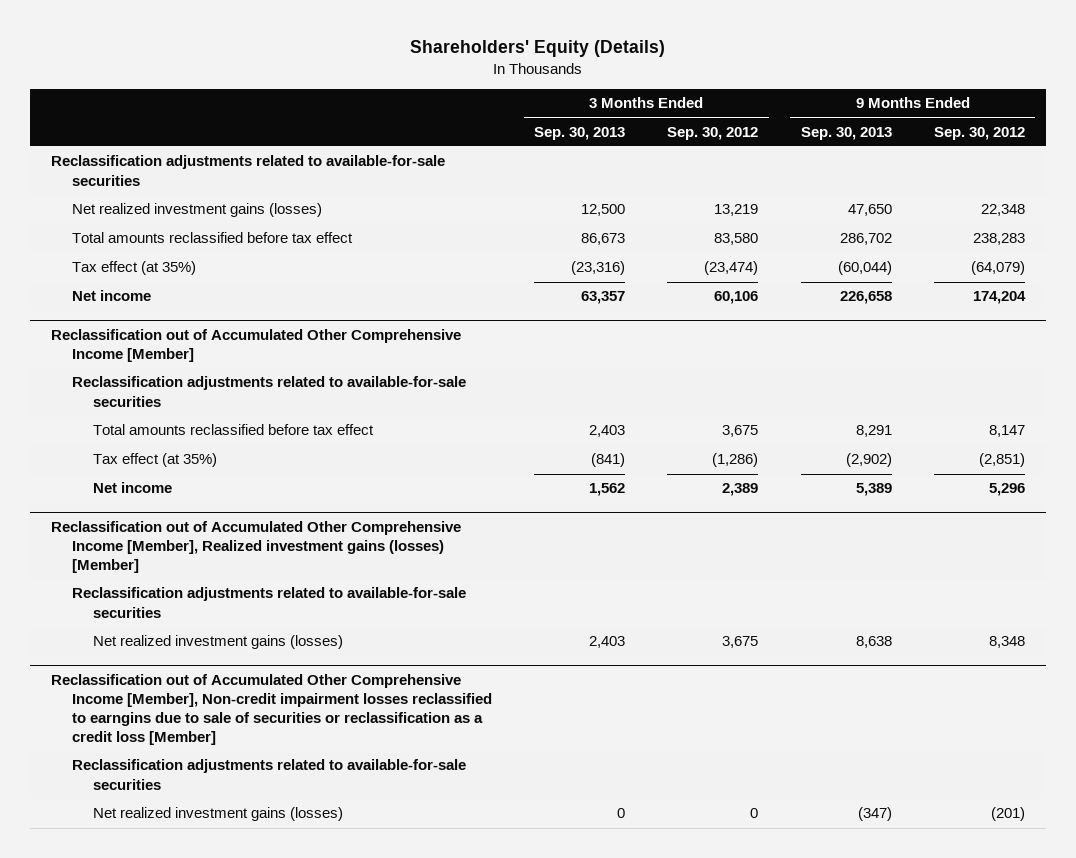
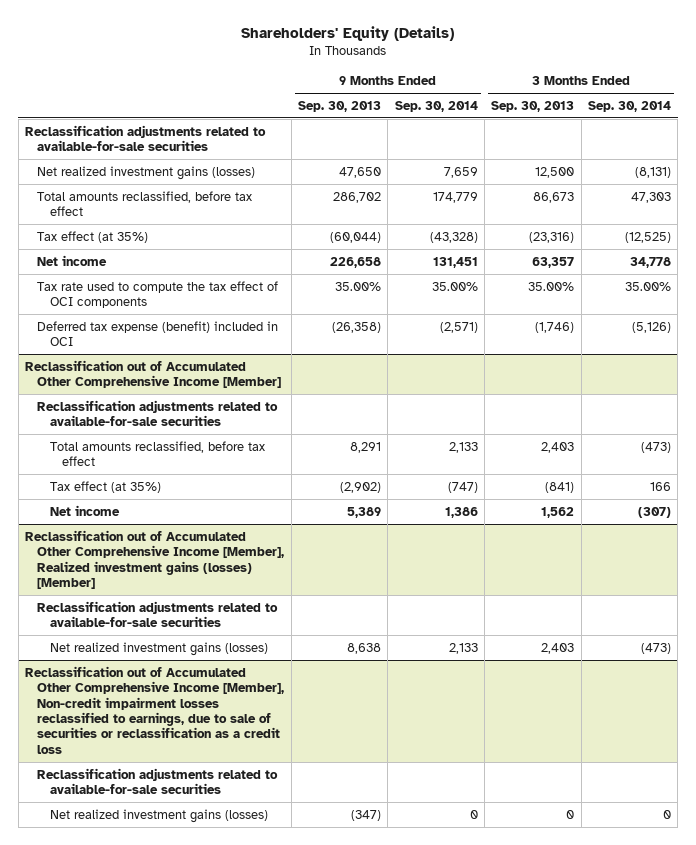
[667,126,759,140] Sep. 30, 2012 -> none
[933,126,1025,140] Sep. 30, 2012 -> none
none -> [394,100,478,112] Sep. 30, 2014
none -> [587,100,671,112] Sep. 30, 2014
[72,232,354,244] Total amounts reclassified before tax effect -> [37,190,253,217] Total amounts reclassified, before tax effect
none -> [37,280,279,309] Tax rate used to compute the tax effect of OCI components
none -> [37,320,279,347] Deferred tax expense (benefit) included in OCI
[93,424,375,436] Total amounts reclassified before tax effect -> [49,440,265,467] Total amounts reclassified, before tax effect
[50,673,493,746] Reclassification out of Accumulated Other Comprehensive Income [Member], Non-credit impairment losses reclassified to earngins due to sale of securities or reclassification as a credit loss [Member] -> [25,665,285,754] Reclassification out of Accumulated Other Comprehensive Income [Member], Non-credit impairment losses reclassified to earnings, due to sale of securities or reclassification as a credit loss

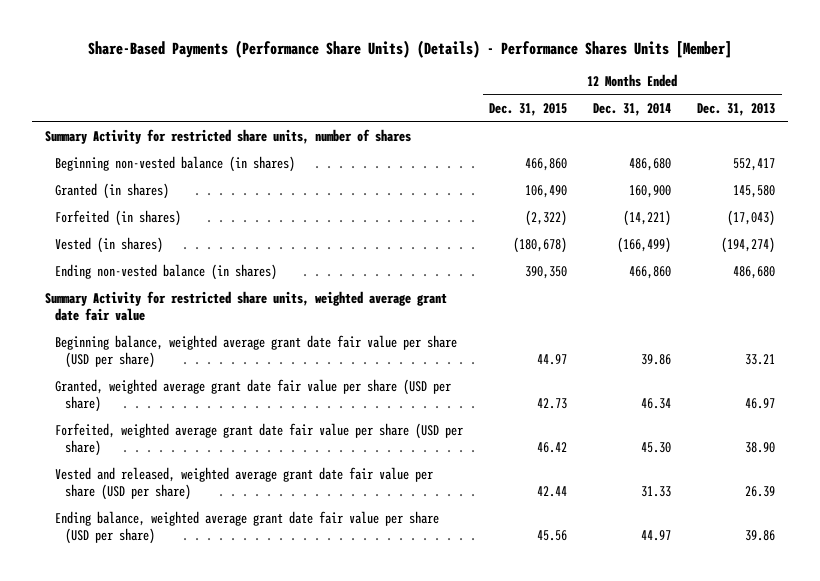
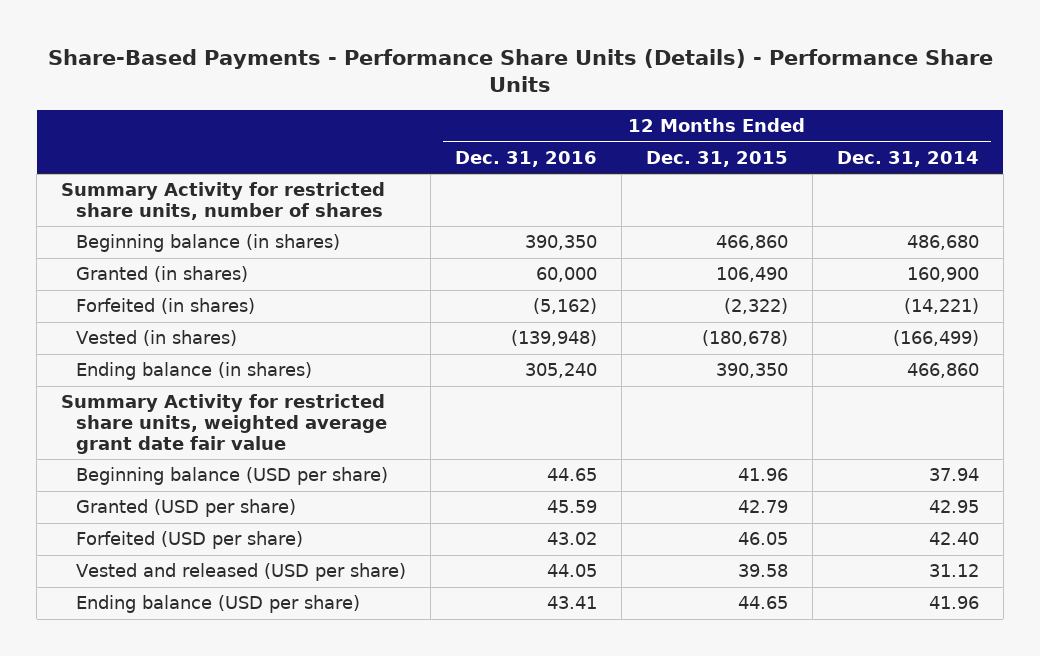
[88,39,733,58] Share-Based Payments (Performance Share Units) (Details) - Performance Shares Units [Member] -> [47,48,993,93] Share-Based Payments - Performance Share Units (Details) - Performance Share Units
[697,103,776,117] Dec. 31, 2013 -> none
none -> [455,150,598,167] Dec. 31, 2016
[55,156,296,173] Beginning non-vested balance (in shares) -> [76,234,341,253] Beginning balance (in shares)
[55,264,278,281] Ending non-vested balance (in shares) -> [76,362,313,381] Ending balance (in shares)
[55,335,458,369] Beginning balance, weighted average grant date fair value per share (USD per share) -> [76,467,389,486] Beginning balance (USD per share)
[537,354,568,366] 44.97 -> [737,468,788,482] 41.96
[641,354,672,366] 39.86 -> [928,468,979,482] 37.94
[55,379,452,413] Granted, weighted average grant date fair value per share (USD per share) -> [76,499,297,518] Granted (USD per share)
[537,398,568,410] 42.73 -> [737,500,788,514] 42.79
[641,398,672,410] 46.34 -> [928,500,979,514] 42.95
[55,423,464,457] Forfeited, weighted average grant date fair value per share (USD per share) -> [76,531,304,550] Forfeited (USD per share)
[537,442,568,454] 46.42 -> [737,532,788,546] 46.05
[641,442,672,454] 45.30 -> [928,532,979,546] 42.40
[55,467,434,501] Vested and released, weighted average grant date fair value per share (USD per share) -> [76,563,407,582] Vested and released (USD per share)
[537,486,568,498] 42.44 -> [737,564,788,578] 39.58
[641,486,672,498] 31.33 -> [928,564,979,578] 31.12
[55,511,440,545] Ending balance, weighted average grant date fair value per share (USD per share) -> [76,595,361,614] Ending balance (USD per share)
[537,530,568,542] 45.56 -> [737,596,788,610] 44.65
[641,530,672,542] 44.97 -> [928,596,979,610] 41.96

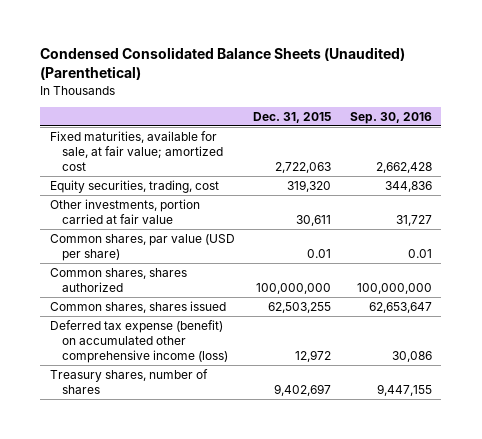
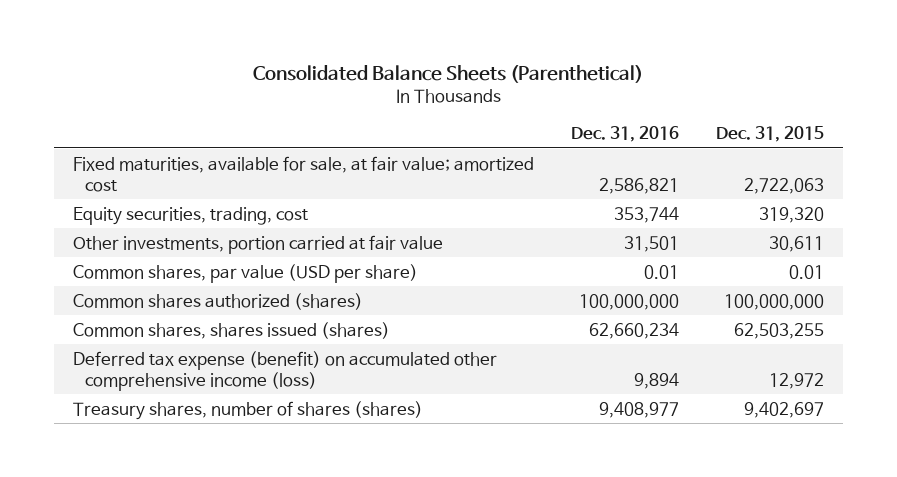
[40,47,406,81] Condensed Consolidated Balance Sheets (Unaudited) (Parenthetical) -> [253,64,644,83] Consolidated Balance Sheets (Parenthetical)
[349,111,432,124] Sep. 30, 2016 -> none
none -> [570,126,679,143] Dec. 31, 2016
[49,267,187,292] Common shares, shares authorized -> [72,292,363,310] Common shares authorized (shares)
[49,300,226,313] Common shares, shares issued -> [72,321,390,339] Common shares, shares issued (shares)
[49,368,208,394] Treasury shares, number of shares -> [72,400,423,420] Treasury shares, number of shares (shares)

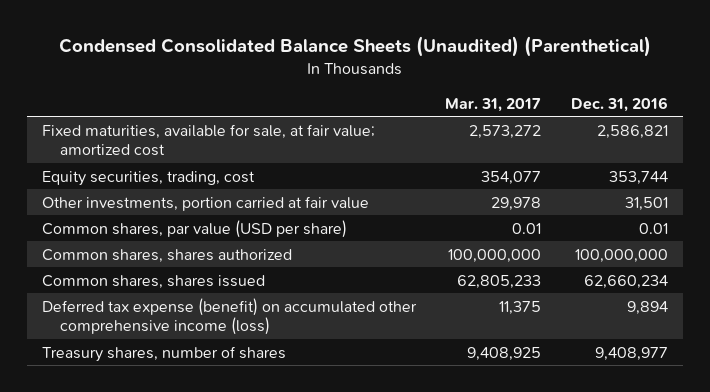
[253,64,644,83] Consolidated Balance Sheets (Parenthetical) -> [58,36,651,58] Condensed Consolidated Balance Sheets (Unaudited) (Parenthetical)
[715,126,824,143] Dec. 31, 2015 -> none
none -> [445,97,542,112] Mar. 31, 2017
[72,292,363,310] Common shares authorized (shares) -> [41,248,292,263] Common shares, shares authorized
[72,321,390,339] Common shares, shares issued (shares) -> [41,274,265,289] Common shares, shares issued
[72,400,423,420] Treasury shares, number of shares (shares) -> [41,345,286,362] Treasury shares, number of shares

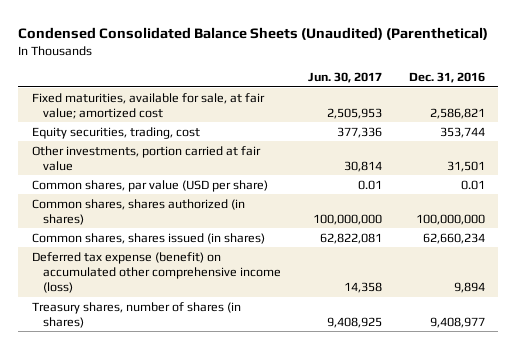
[445,97,542,112] Mar. 31, 2017 -> none
none -> [307,72,382,84] Jun. 30, 2017
[41,248,292,263] Common shares, shares authorized -> [31,198,245,225] Common shares, shares authorized (in shares)
[41,274,265,289] Common shares, shares issued -> [31,232,265,244] Common shares, shares issued (in shares)
[41,345,286,362] Treasury shares, number of shares -> [31,301,241,328] Treasury shares, number of shares (in shares)

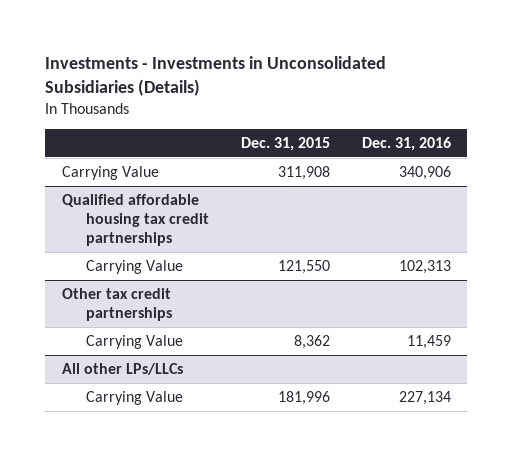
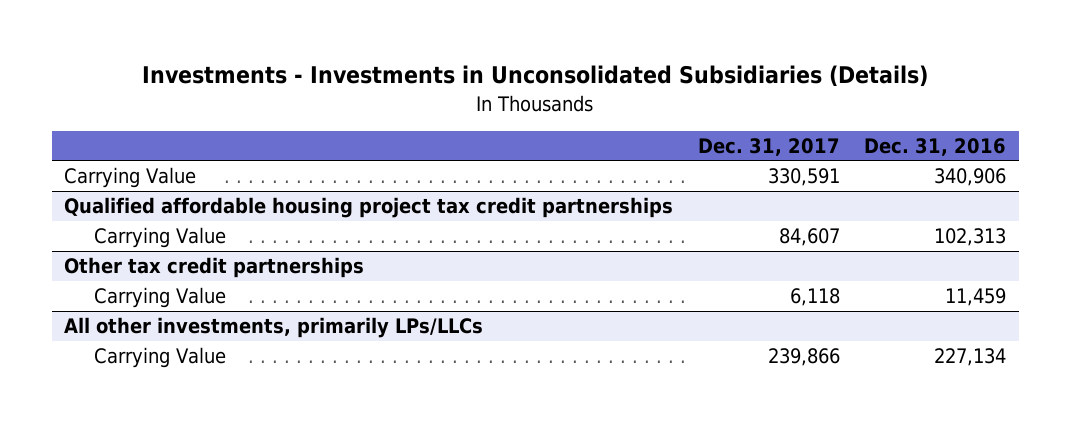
[240,136,330,151] Dec. 31, 2015 -> none
none -> [697,137,840,156] Dec. 31, 2017
[61,194,209,246] Qualified affordable housing tax credit partnerships -> [64,197,674,219] Qualified affordable housing project tax credit partnerships
[61,363,183,376] All other LPs/LLCs -> [64,317,484,339] All other investments, primarily LPs/LLCs

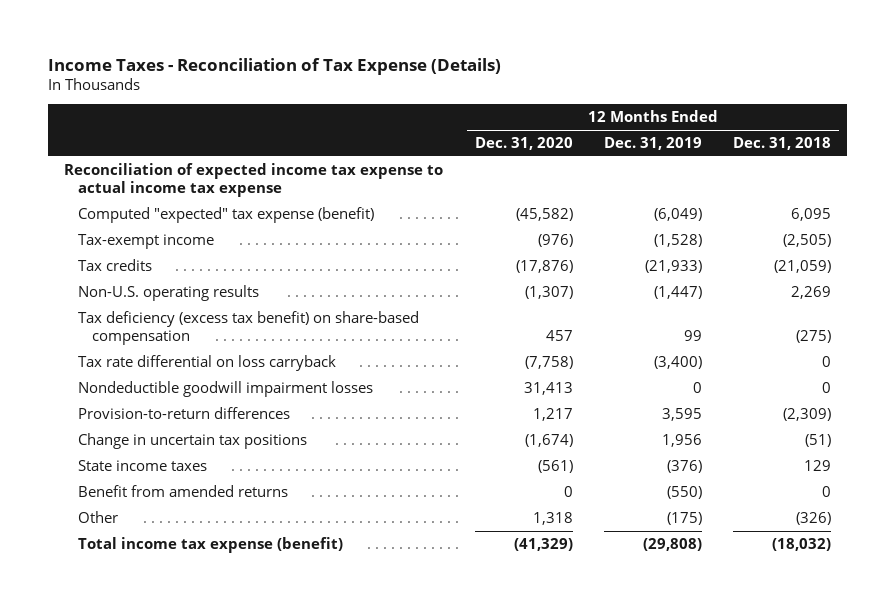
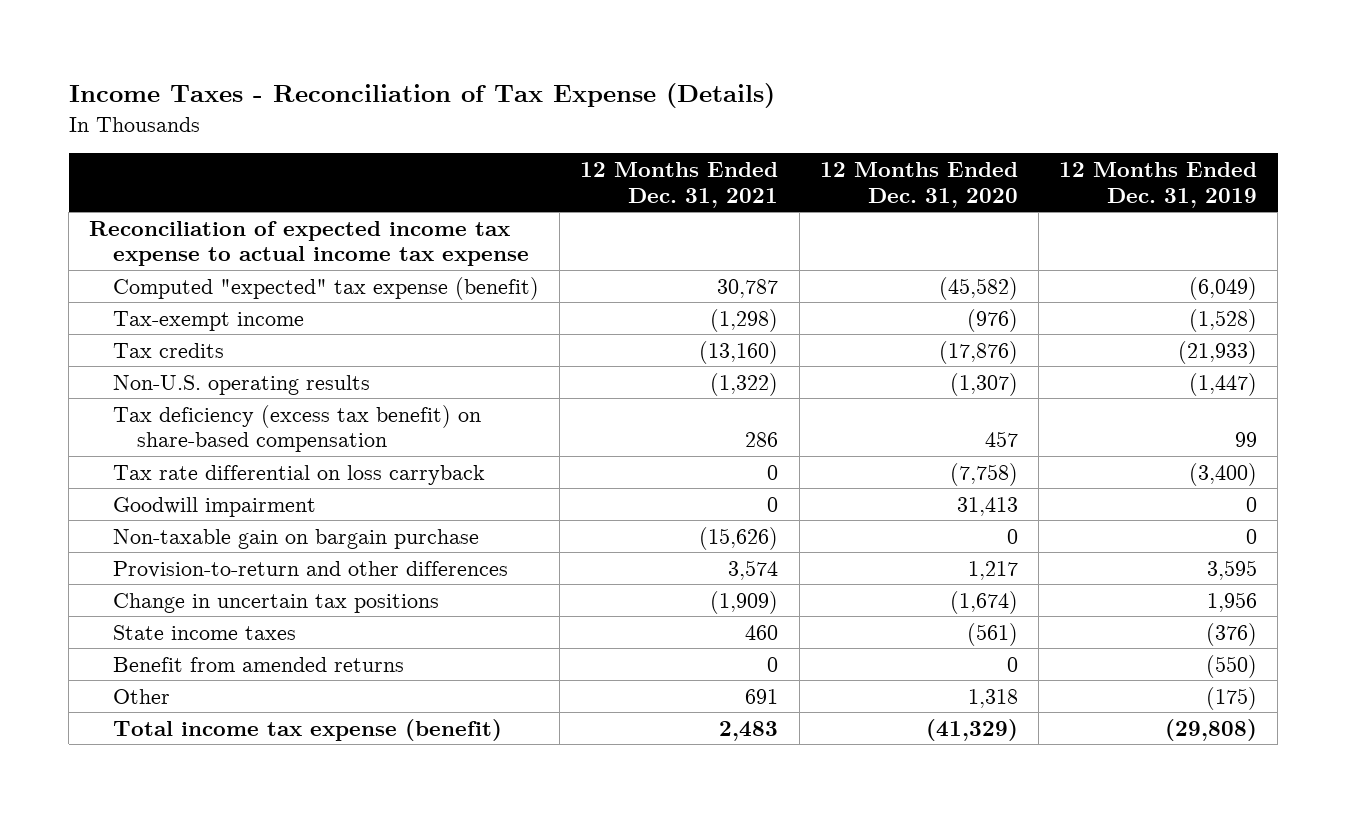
[733,137,832,151] Dec. 31, 2018 -> none
none -> [580,161,779,208] 12 Months Ended Dec. 31, 2021
[78,381,374,398] Nondeductible goodwill impairment losses -> [113,496,317,517] Goodwill impairment
none -> [113,528,480,549] Non-taxable gain on bargain purchase
[78,407,291,420] Provision-to-return differences -> [113,560,509,578] Provision-to-return and other differences

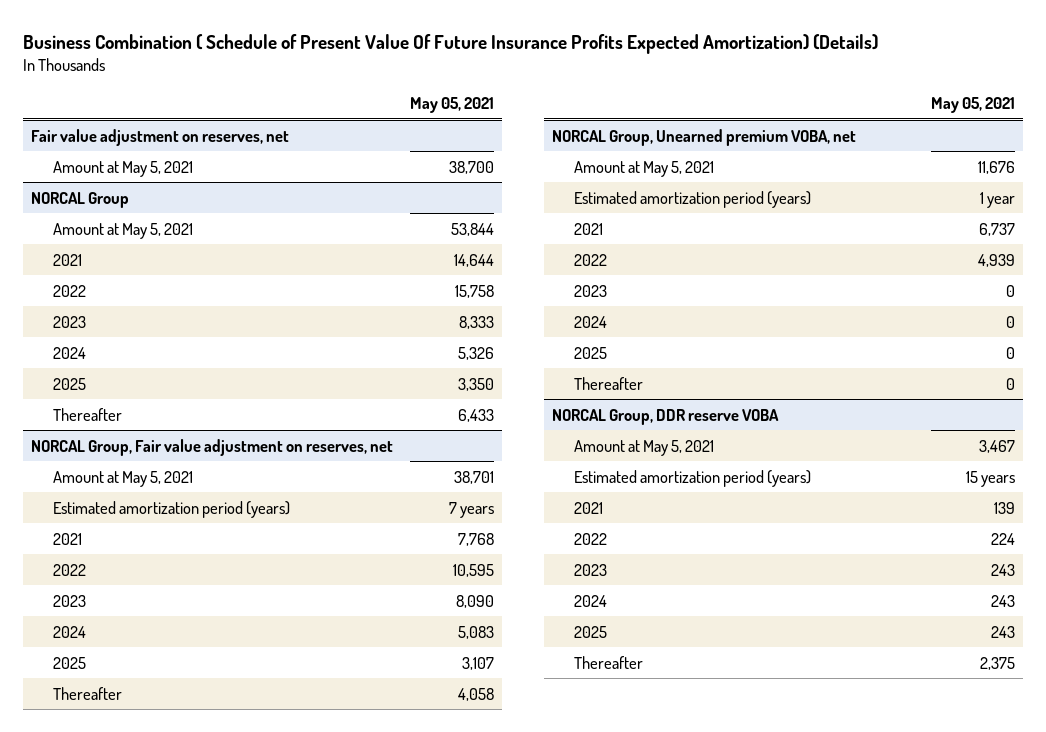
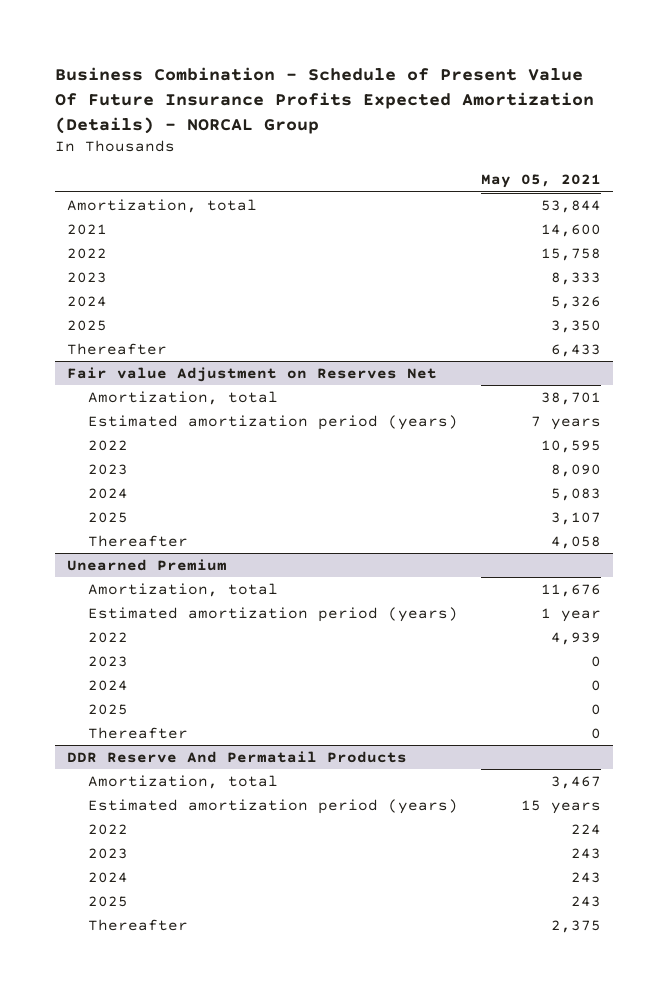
[22,33,878,54] Business Combination ( Schedule of Present Value Of Future Insurance Profits Expected Amortization) (Details) -> [54,66,594,134] Business Combination - Schedule of Present Value Of Future Insurance Profits Expected Amortization (Details) - NORCAL Group
[31,128,290,146] Fair value adjustment on reserves, net -> none
[52,160,193,177] Amount at May 5, 2021 -> none
[31,191,130,208] NORCAL Group -> none
[52,222,193,239] Amount at May 5, 2021 -> [66,198,257,213] Amortization, total
[453,253,494,267] 14,644 -> [541,223,602,237] 14,600
[31,438,394,456] NORCAL Group, Fair value adjustment on reserves, net -> [66,366,437,382] Fair value Adjustment on Reserves Net
[52,470,193,487] Amount at May 5, 2021 -> [87,390,278,405] Amortization, total
[52,532,82,545] 2021 -> none
[552,128,857,146] NORCAL Group, Unearned premium VOBA, net -> none
none -> [66,558,227,571] Unearned Premium
[573,160,714,177] Amount at May 5, 2021 -> [87,582,278,597] Amortization, total
[573,222,603,235] 2021 -> none
[552,408,780,425] NORCAL Group, DDR reserve VOBA -> none
none -> [66,750,407,763] DDR Reserve And Permatail Products
[573,439,714,456] Amount at May 5, 2021 -> [87,774,278,789] Amortization, total
[573,501,603,514] 2021 -> none

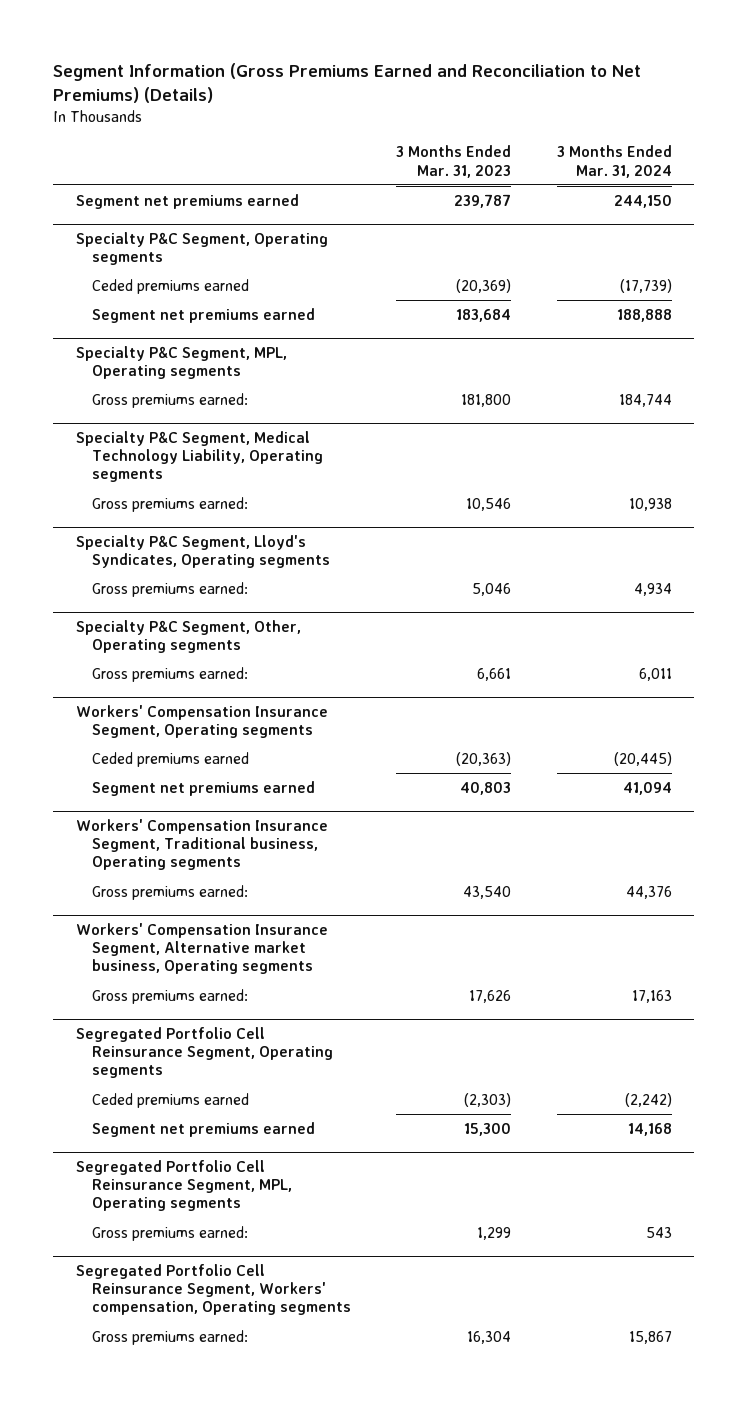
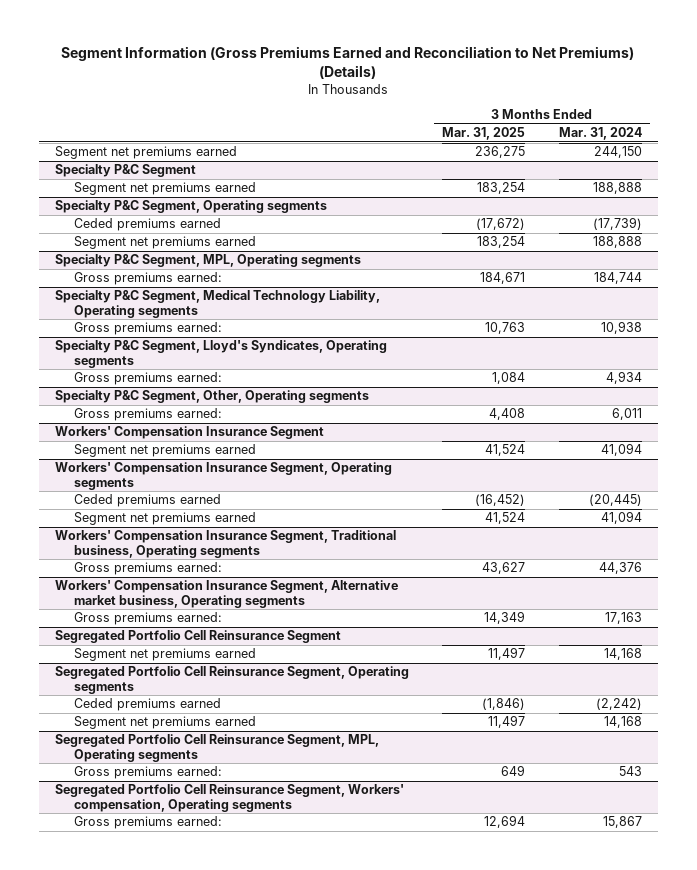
[396,145,512,178] 3 Months Ended Mar. 31, 2023 -> none
none -> [442,127,526,141] Mar. 31, 2025
none -> [55,164,197,178] Specialty P&C Segment
none -> [73,182,256,196] Segment net premiums earned
none -> [55,426,325,440] Workers' Compensation Insurance Segment
none -> [73,444,256,458] Segment net premiums earned
none -> [55,630,342,644] Segregated Portfolio Cell Reinsurance Segment
none -> [73,648,256,662] Segment net premiums earned

